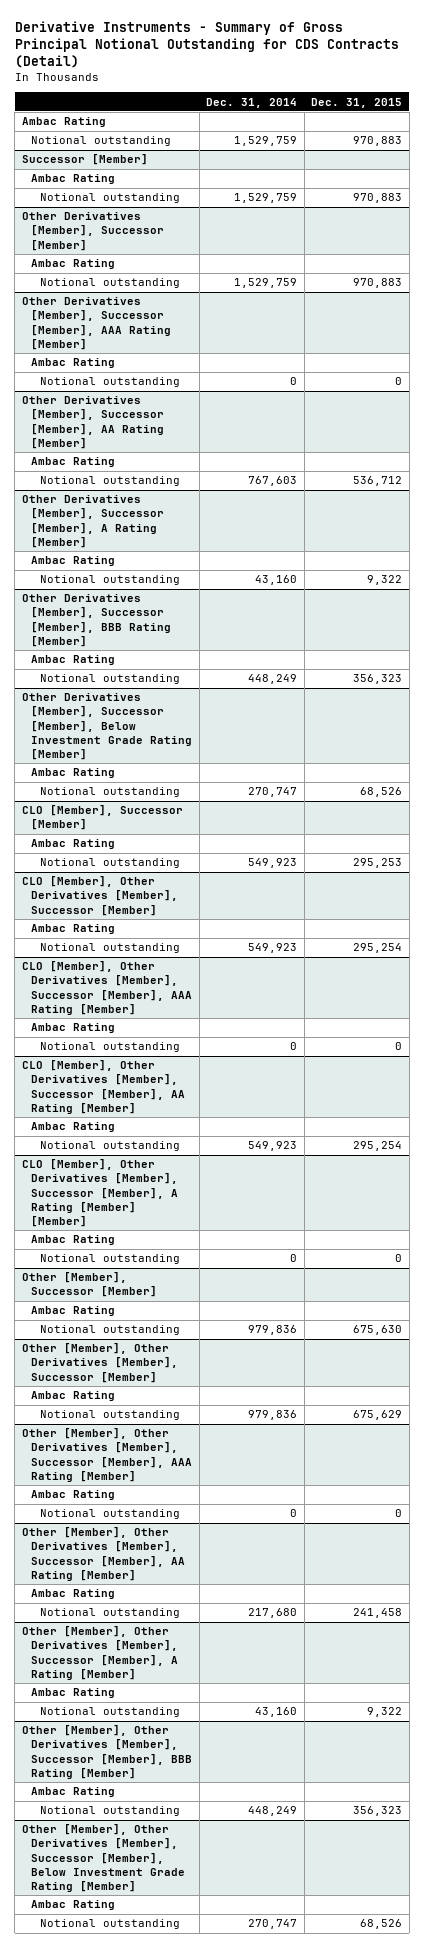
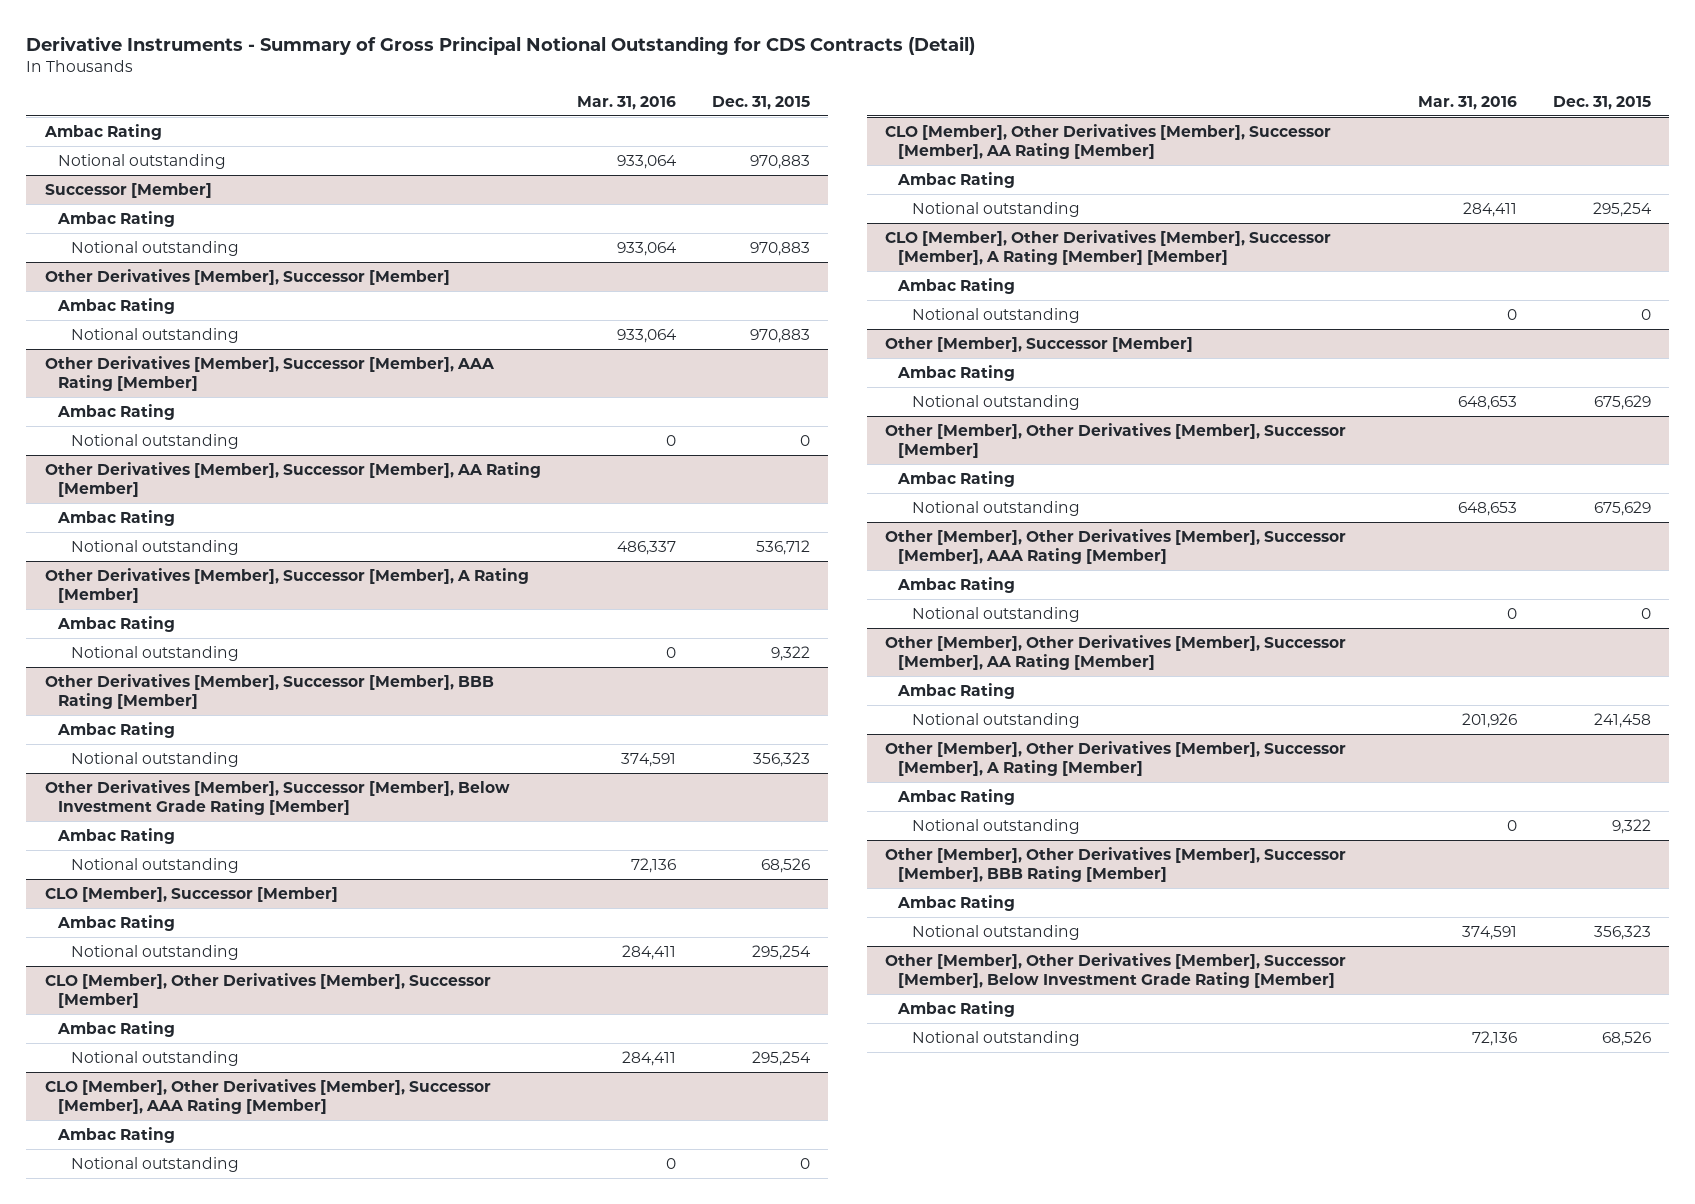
[206,97,298,108] Dec. 31, 2014 -> none
none -> [576,96,676,111] Mar. 31, 2016
[353,858,403,869] 295,253 -> [752,944,812,960] 295,254
[353,1325,403,1336] 675,630 -> [1593,394,1651,410] 675,629

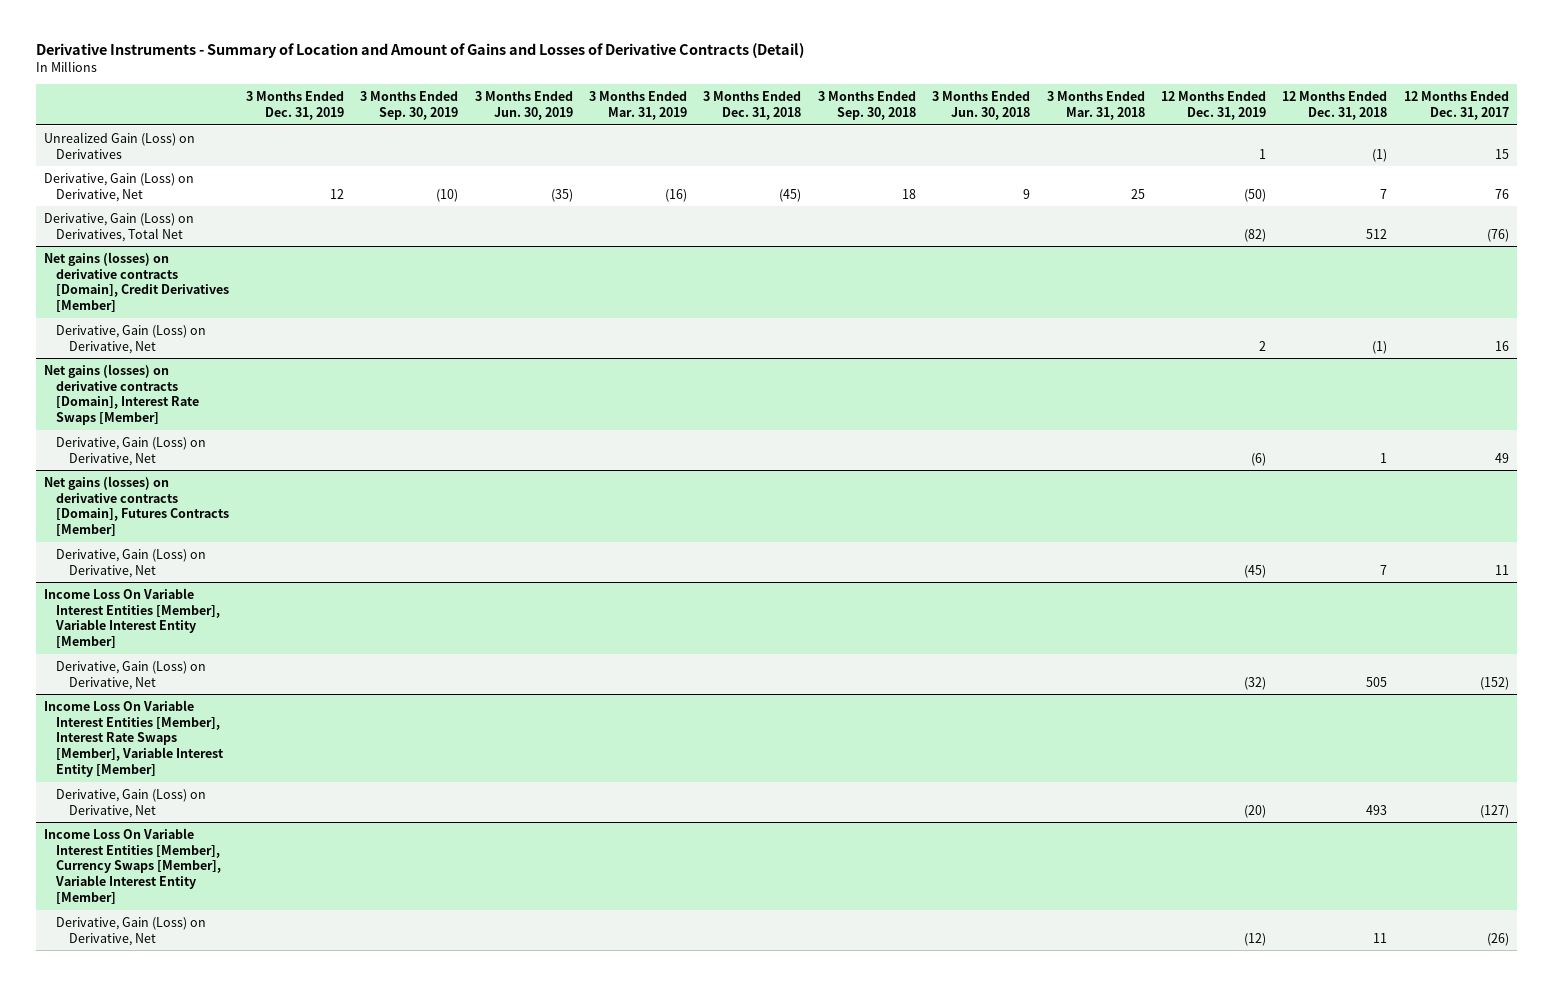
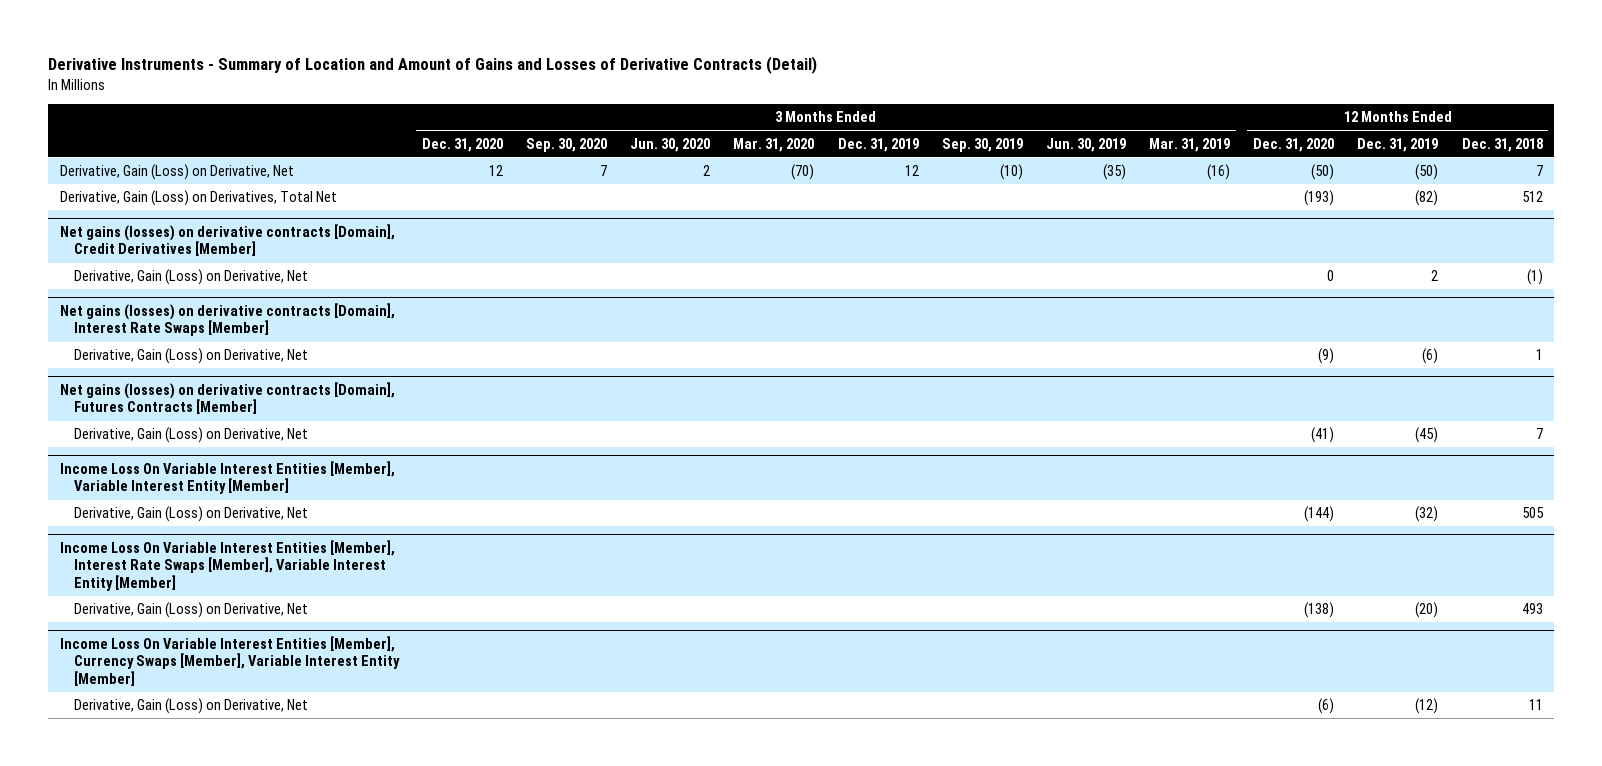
[703,91,802,121] 3 Months Ended Dec. 31, 2018 -> none
[817,91,916,121] 3 Months Ended Sep. 30, 2018 -> none
[932,91,1031,121] 3 Months Ended Jun. 30, 2018 -> none
[1046,91,1145,121] 3 Months Ended Mar. 31, 2018 -> none
[1403,91,1509,121] 12 Months Ended Dec. 31, 2017 -> none
none -> [421,137,503,152] Dec. 31, 2020
none -> [526,137,608,152] Sep. 30, 2020
none -> [630,137,711,152] Jun. 30, 2020
none -> [733,137,815,152] Mar. 31, 2020
none -> [1253,137,1335,152] Dec. 31, 2020
[44,131,196,159] Unrealized Gain (Loss) on Derivatives -> none

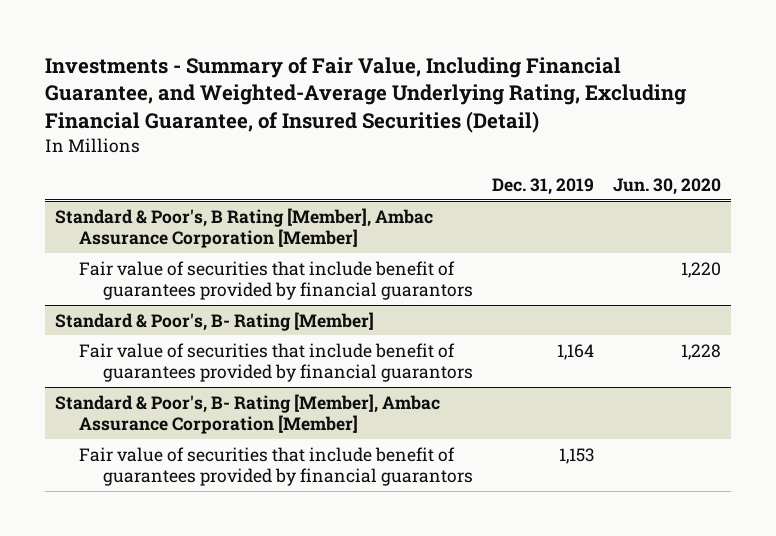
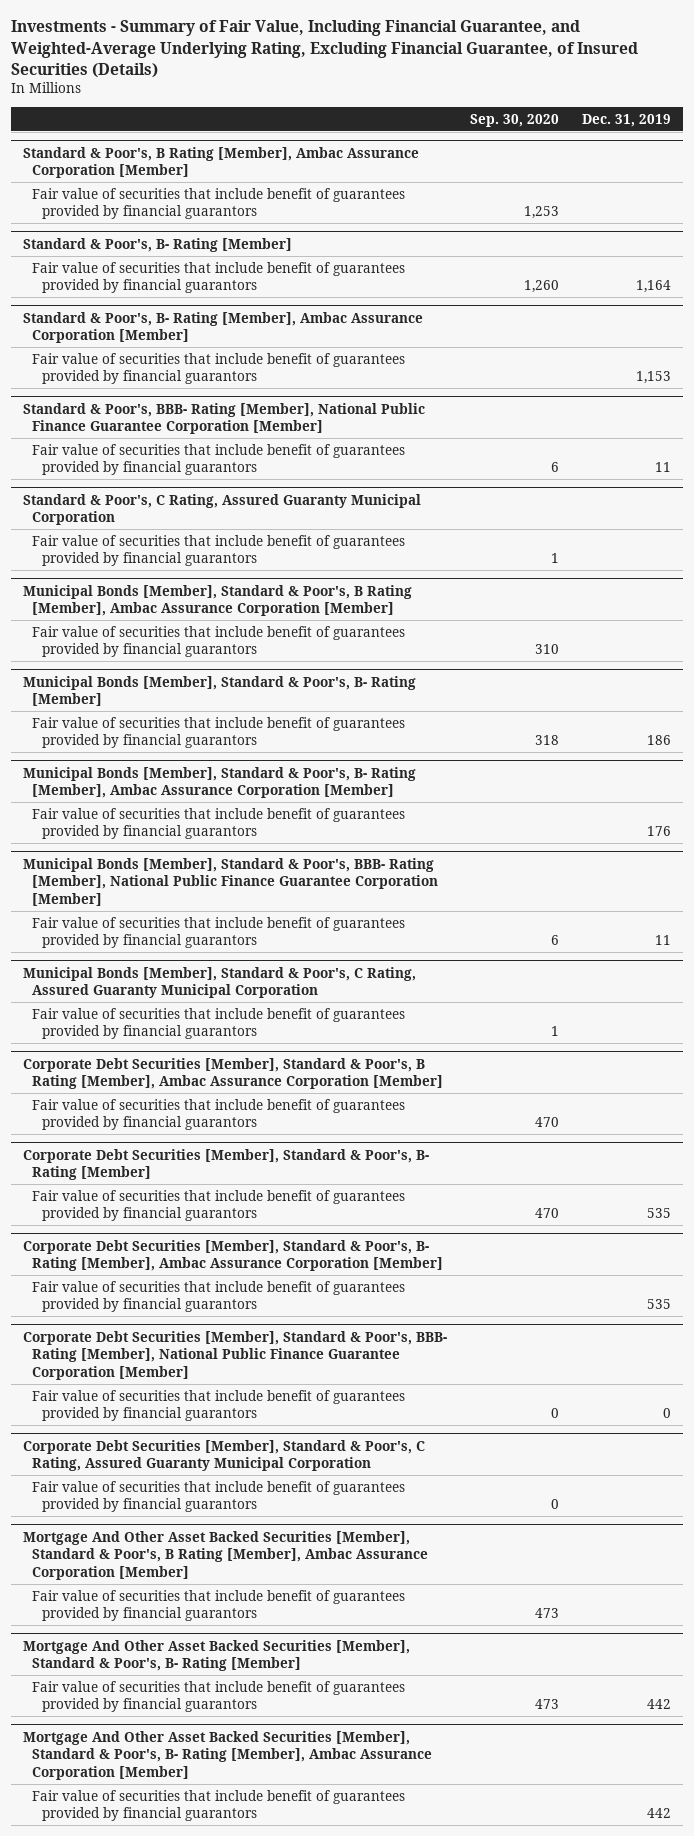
[45,56,687,133] Investments - Summary of Fair Value, Including Financial Guarantee, and Weighted-Average Underlying Rating, Excluding Financial Guarantee, of Insured Securities (Detail) -> [11,20,639,78] Investments - Summary of Fair Value, Including Financial Guarantee, and Weighted-Average Underlying Rating, Excluding Financial Guarantee, of Insured Securities (Details)
[613,178,722,196] Jun. 30, 2020 -> none
none -> [469,113,559,127] Sep. 30, 2020
none -> [22,402,425,435] Standard & Poor's, BBB- Rating [Member], National Public Finance Guarantee Corporation [Member]
none -> [32,443,406,476] Fair value of securities that include benefit of guarantees provided by financial guarantors
none -> [22,493,421,526] Standard & Poor's, C Rating, Assured Guaranty Municipal Corporation
none -> [32,534,406,567] Fair value of securities that include benefit of guarantees provided by financial guarantors
none -> [22,584,412,617] Municipal Bonds [Member], Standard & Poor's, B Rating [Member], Ambac Assurance Corporation [Member]
none -> [32,625,406,658] Fair value of securities that include benefit of guarantees provided by financial guarantors
none -> [22,675,416,707] Municipal Bonds [Member], Standard & Poor's, B- Rating [Member]
none -> [32,716,406,749] Fair value of securities that include benefit of guarantees provided by financial guarantors
none -> [22,766,416,799] Municipal Bonds [Member], Standard & Poor's, B- Rating [Member], Ambac Assurance Corporation [Member]
none -> [32,807,406,840] Fair value of securities that include benefit of guarantees provided by financial guarantors
none -> [22,857,439,906] Municipal Bonds [Member], Standard & Poor's, BBB- Rating [Member], National Public Finance Guarantee Corporation [Member]
none -> [32,916,406,949] Fair value of securities that include benefit of guarantees provided by financial guarantors
none -> [22,966,416,999] Municipal Bonds [Member], Standard & Poor's, C Rating, Assured Guaranty Municipal Corporation
none -> [32,1007,406,1040] Fair value of securities that include benefit of guarantees provided by financial guarantors
none -> [22,1057,444,1090] Corporate Debt Securities [Member], Standard & Poor's, B Rating [Member], Ambac Assurance Corporation [Member]
none -> [32,1098,406,1131] Fair value of securities that include benefit of guarantees provided by financial guarantors
none -> [22,1148,429,1181] Corporate Debt Securities [Member], Standard & Poor's, B- Rating [Member]
none -> [32,1189,406,1222] Fair value of securities that include benefit of guarantees provided by financial guarantors
none -> [22,1239,444,1272] Corporate Debt Securities [Member], Standard & Poor's, B- Rating [Member], Ambac Assurance Corporation [Member]
none -> [32,1280,406,1313] Fair value of securities that include benefit of guarantees provided by financial guarantors
none -> [22,1330,447,1380] Corporate Debt Securities [Member], Standard & Poor's, BBB- Rating [Member], National Public Finance Guarantee Corporation [Member]
none -> [32,1389,406,1422] Fair value of securities that include benefit of guarantees provided by financial guarantors
none -> [22,1439,425,1472] Corporate Debt Securities [Member], Standard & Poor's, C Rating, Assured Guaranty Municipal Corporation
none -> [32,1480,406,1513] Fair value of securities that include benefit of guarantees provided by financial guarantors
none -> [22,1530,429,1580] Mortgage And Other Asset Backed Securities [Member], Standard & Poor's, B Rating [Member], Ambac Assurance Corporation [Member]
none -> [32,1589,406,1622] Fair value of securities that include benefit of guarantees provided by financial guarantors
none -> [22,1639,410,1672] Mortgage And Other Asset Backed Securities [Member], Standard & Poor's, B- Rating [Member]
none -> [32,1680,406,1713] Fair value of securities that include benefit of guarantees provided by financial guarantors
none -> [22,1730,433,1780] Mortgage And Other Asset Backed Securities [Member], Standard & Poor's, B- Rating [Member], Ambac Assurance Corporation [Member]
none -> [32,1789,406,1822] Fair value of securities that include benefit of guarantees provided by financial guarantors

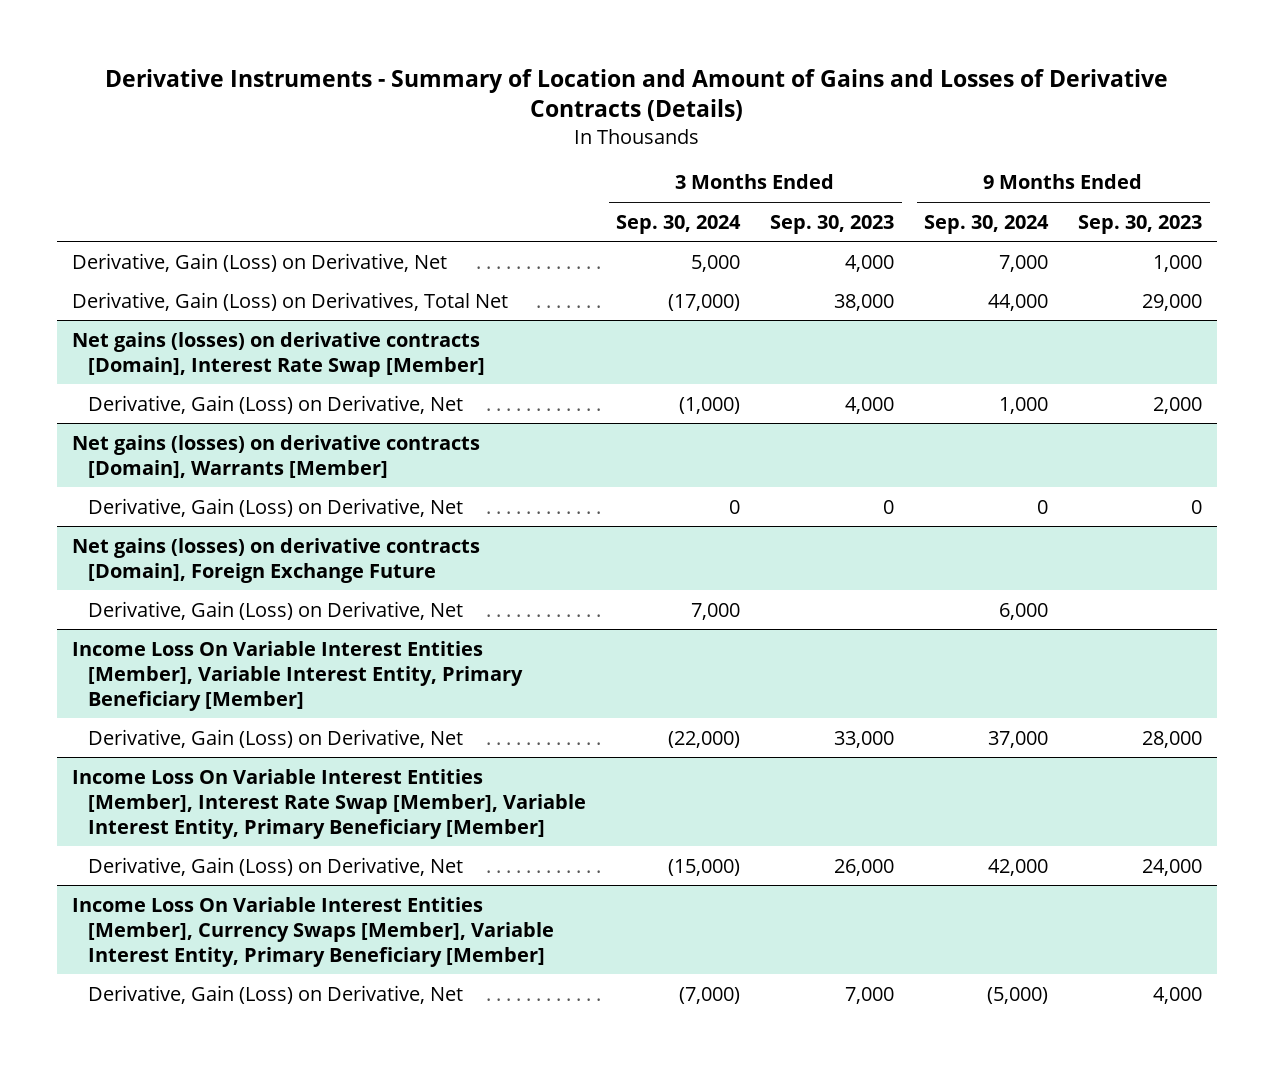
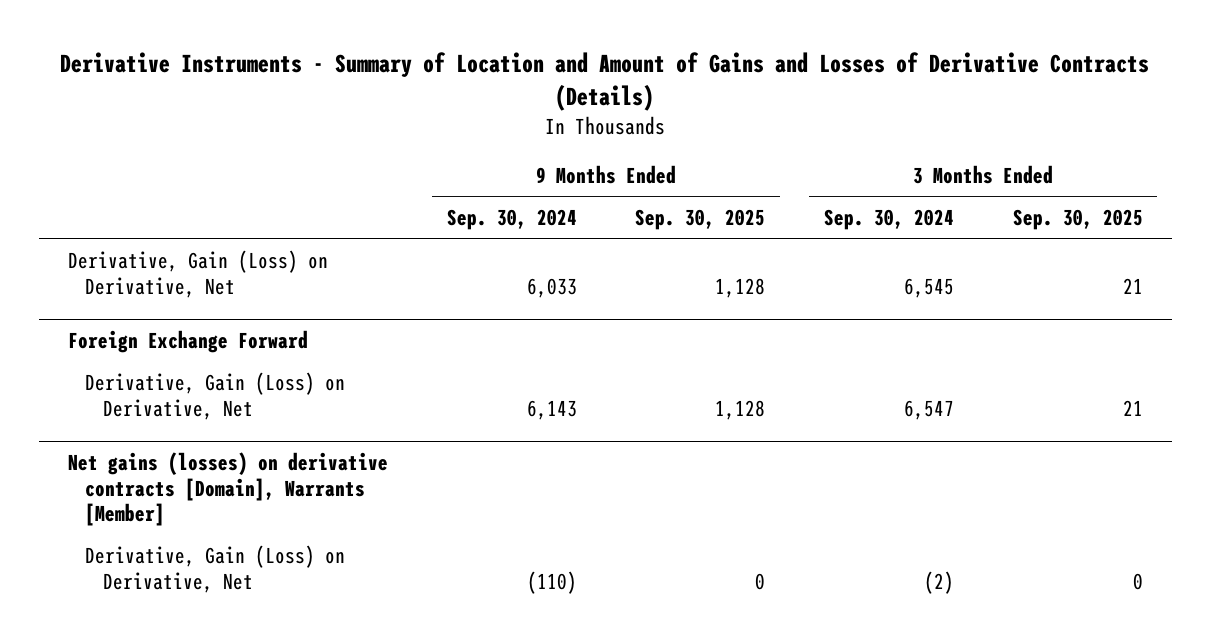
[770,214,895,234] Sep. 30, 2023 -> none
[1078,214,1203,234] Sep. 30, 2023 -> none
none -> [635,209,766,231] Sep. 30, 2025
none -> [1012,209,1143,231] Sep. 30, 2025
[72,291,509,311] Derivative, Gain (Loss) on Derivatives, Total Net -> none
[72,331,486,377] Net gains (losses) on derivative contracts [Domain], Interest Rate Swap [Member] -> none
[691,254,741,272] 5,000 -> [903,277,954,298] 6,545
[999,254,1049,272] 7,000 -> [526,277,577,298] 6,033
none -> [67,330,308,354] Foreign Exchange Forward
[679,396,741,414] (1,000) -> [903,399,954,420] 6,547
[999,396,1049,414] 1,000 -> [526,399,577,420] 6,143
[72,537,481,583] Net gains (losses) on derivative contracts [Domain], Foreign Exchange Future -> none
[88,600,464,620] Derivative, Gain (Loss) on Derivative, Net -> none
[72,640,524,711] Income Loss On Variable Interest Entities [Member], Variable Interest Entity, Primary Beneficiary [Member] -> none
[88,728,464,748] Derivative, Gain (Loss) on Derivative, Net -> none
[72,768,587,839] Income Loss On Variable Interest Entities [Member], Interest Rate Swap [Member], Variable Interest Entity, Primary Beneficiary [Member] -> none
[88,856,464,876] Derivative, Gain (Loss) on Derivative, Net -> none
[72,896,555,967] Income Loss On Variable Interest Entities [Member], Currency Swaps [Member], Variable Interest Entity, Primary Beneficiary [Member] -> none
[88,984,464,1004] Derivative, Gain (Loss) on Derivative, Net -> none
[729,499,741,514] 0 -> [923,570,954,594] (2)
[1037,499,1049,514] 0 -> [526,570,577,594] (110)

